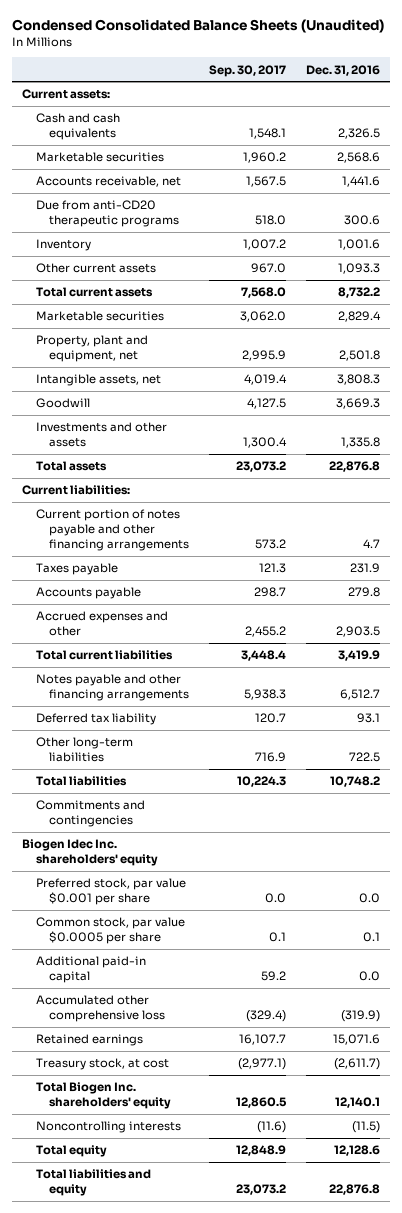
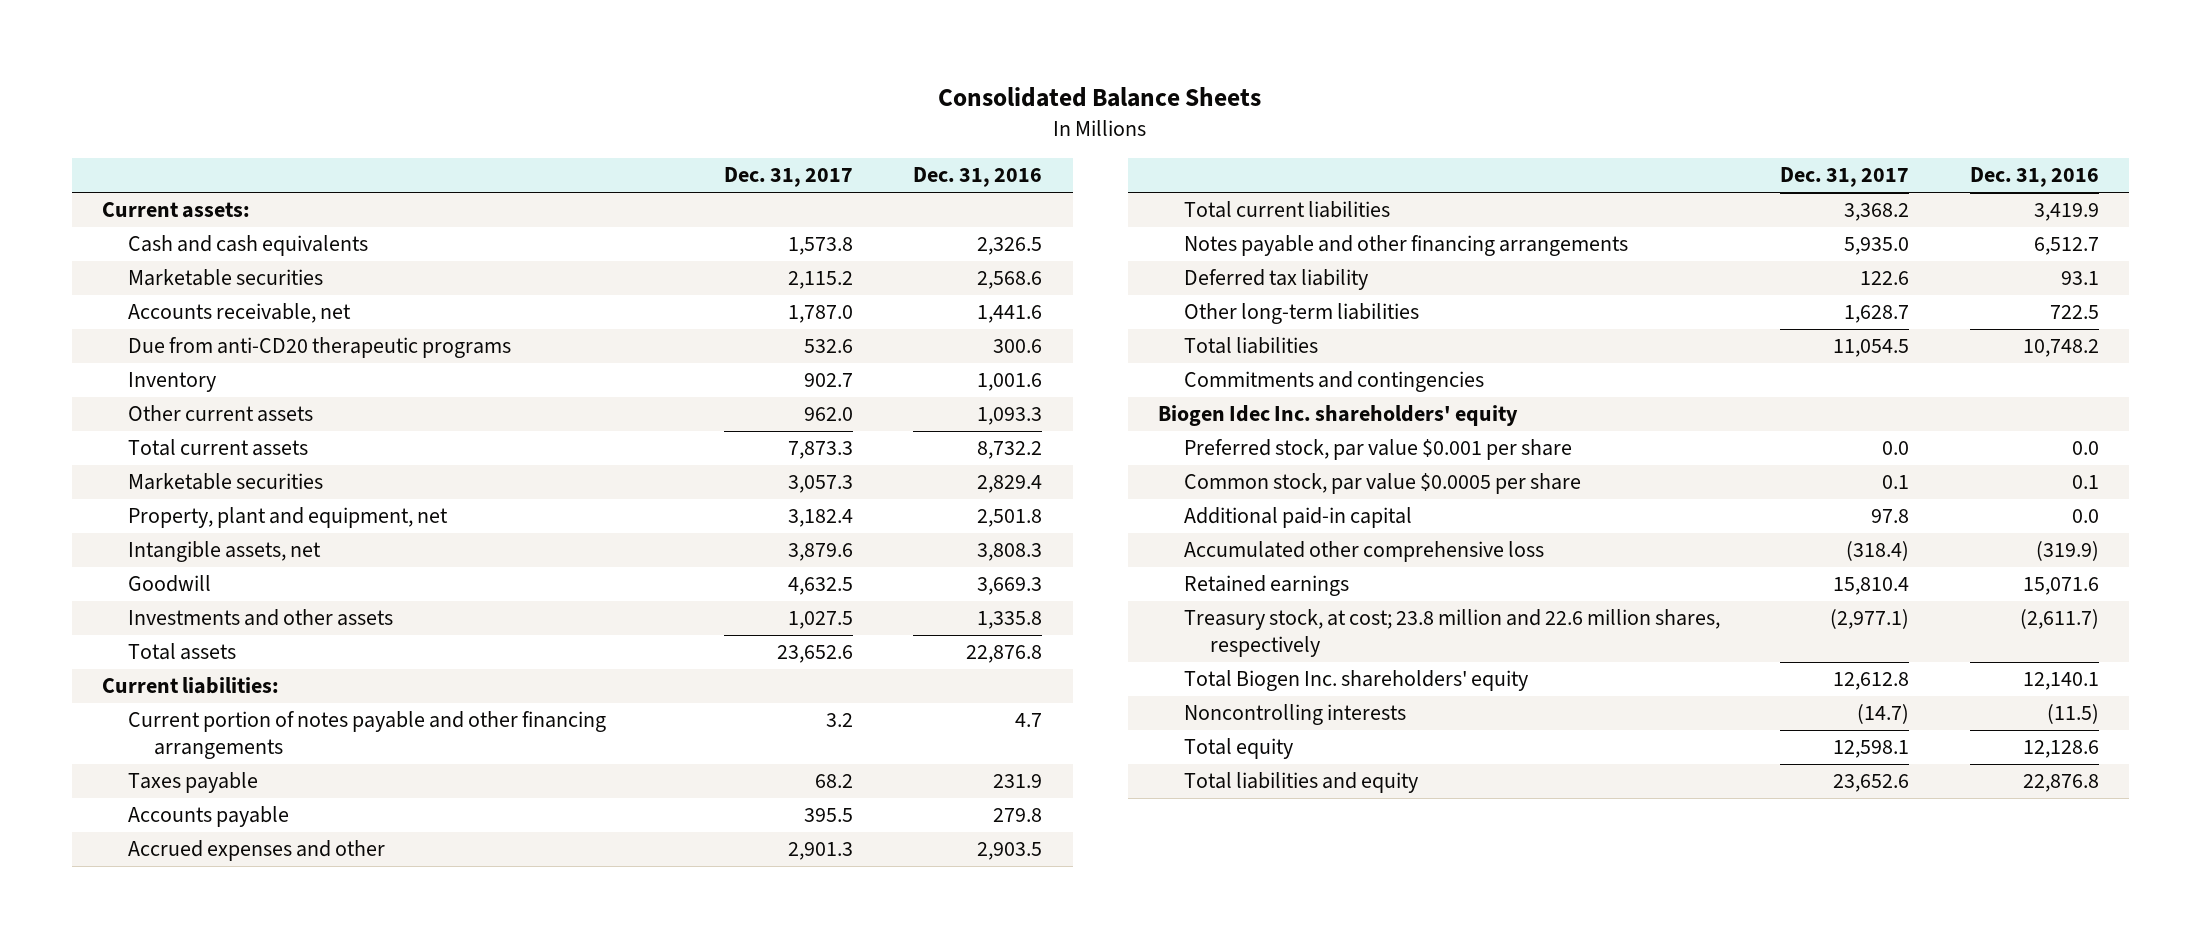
[12,19,385,34] Condensed Consolidated Balance Sheets (Unaudited) -> [938,87,1262,108] Consolidated Balance Sheets
[209,64,287,77] Sep. 30, 2017 -> none
none -> [724,167,854,188] Dec. 31, 2017
[35,1058,169,1071] Treasury stock, at cost -> [1184,609,1721,658] Treasury stock, at cost; 23.8 million and 22.6 million shares, respectively

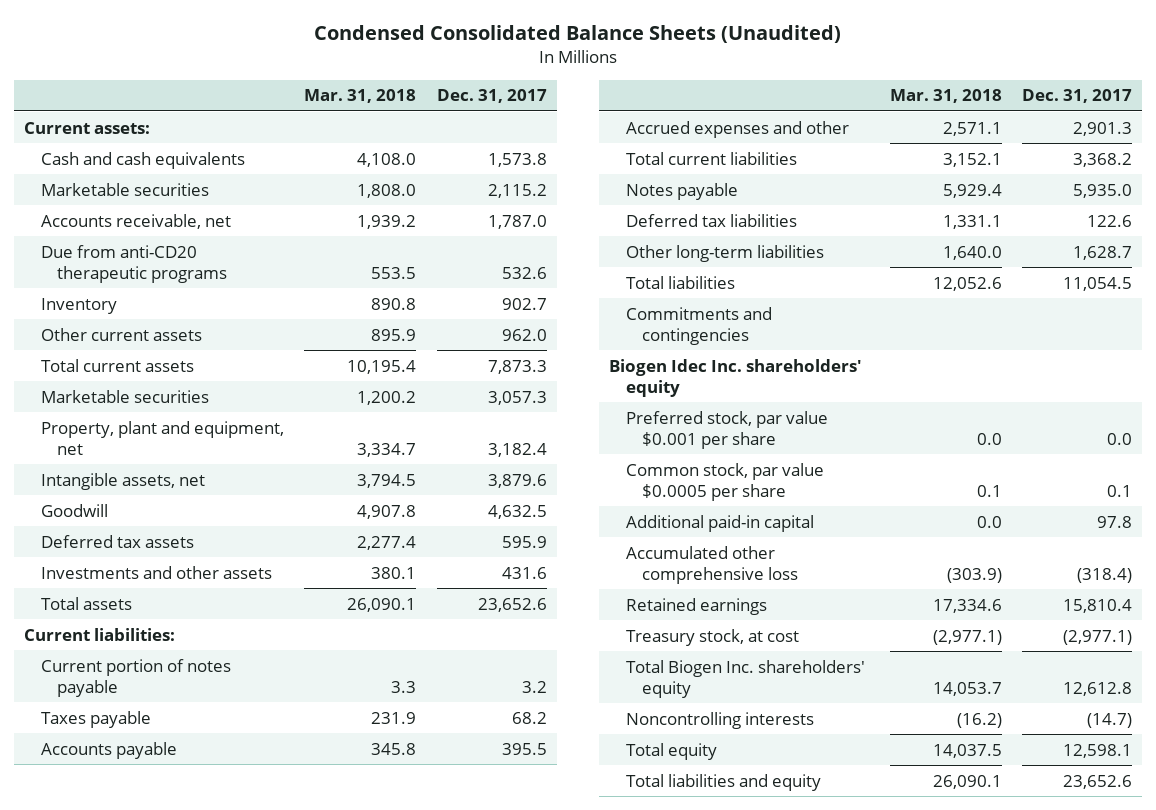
[938,87,1262,108] Consolidated Balance Sheets -> [314,25,842,44] Condensed Consolidated Balance Sheets (Unaudited)
[913,167,1043,188] Dec. 31, 2016 -> none
none -> [304,89,417,104] Mar. 31, 2018
none -> [40,534,194,548] Deferred tax assets
[788,611,854,630] 1,027.5 -> [501,566,547,579] 431.6
[128,711,607,760] Current portion of notes payable and other financing arrangements -> [40,658,231,697] Current portion of notes payable
[1184,235,1629,257] Notes payable and other financing arrangements -> [625,182,738,200] Notes payable
[1184,269,1369,291] Deferred tax liability -> [625,213,797,227] Deferred tax liabilities
[1184,609,1721,658] Treasury stock, at cost; 23.8 million and 22.6 million shares, respectively -> [625,628,799,646] Treasury stock, at cost

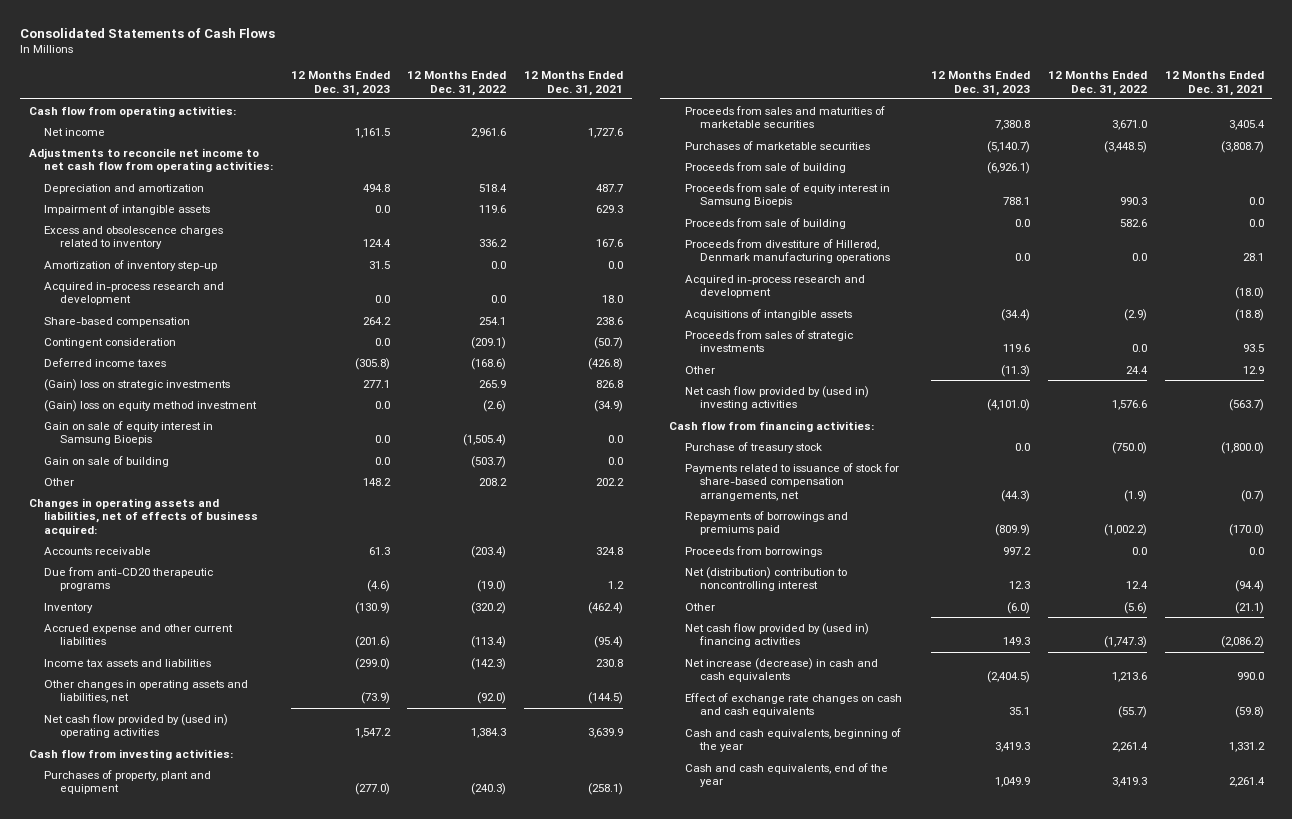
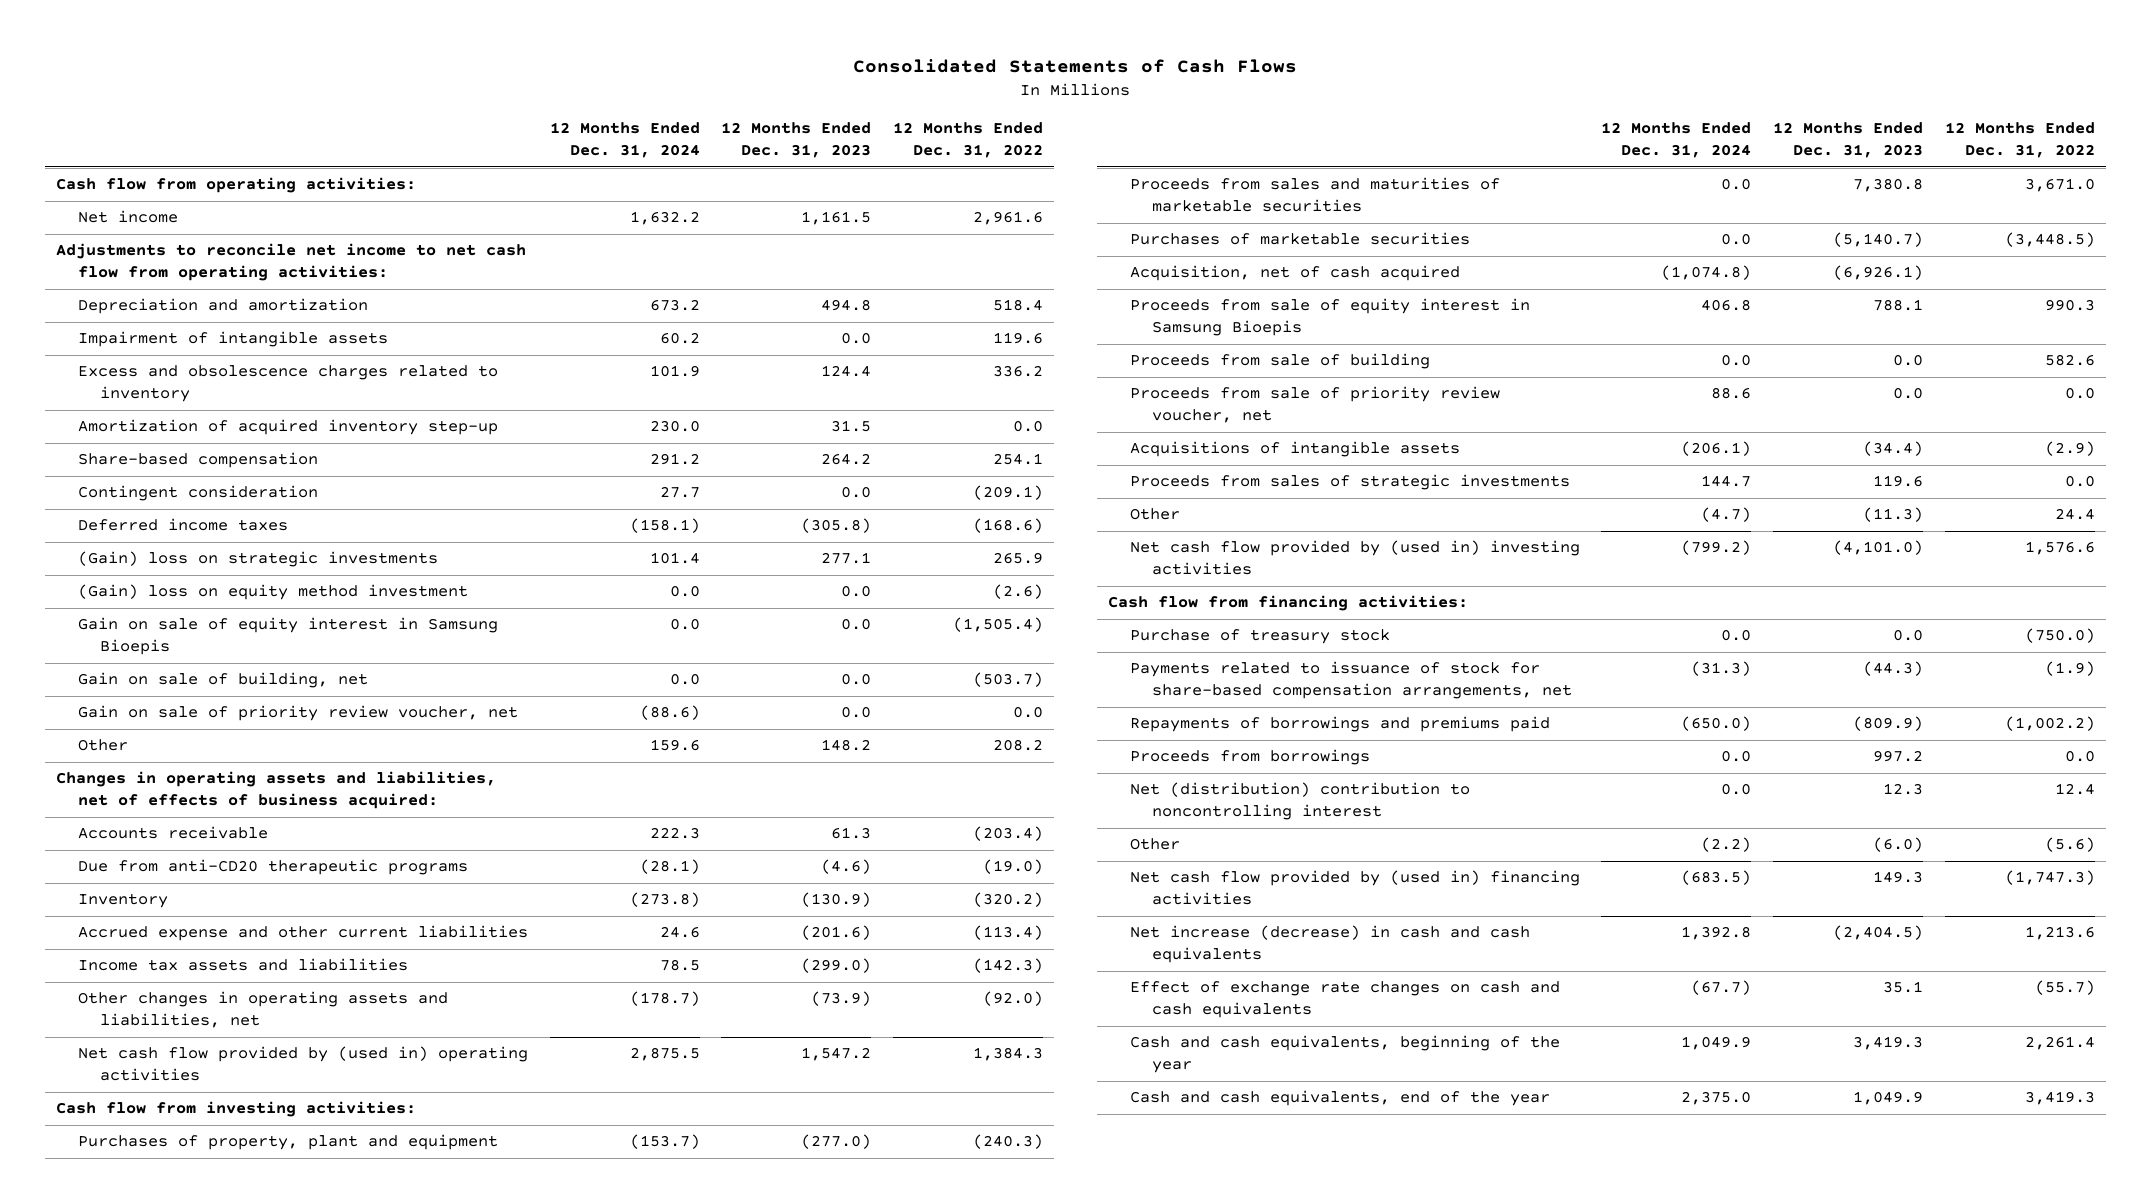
[523,70,623,96] 12 Months Ended Dec. 31, 2021 -> none
none -> [549,122,700,159] 12 Months Ended Dec. 31, 2024
[44,281,225,306] Acquired in-process research and development -> none
[44,259,218,271] Amortization of inventory step-up -> [78,419,499,436] Amortization of acquired inventory step-up
[44,455,170,467] Gain on sale of building -> [78,672,369,689] Gain on sale of building, net
none -> [78,705,519,722] Gain on sale of priority review voucher, net
[684,161,846,173] Proceeds from sale of building -> [1129,265,1460,282] Acquisition, net of cash acquired
[684,274,865,299] Acquired in-process research and development -> none
[684,238,891,264] Proceeds from divestiture of Hillerød, Denmark manufacturing operations -> [1129,386,1500,424] Proceeds from sale of priority review voucher, net

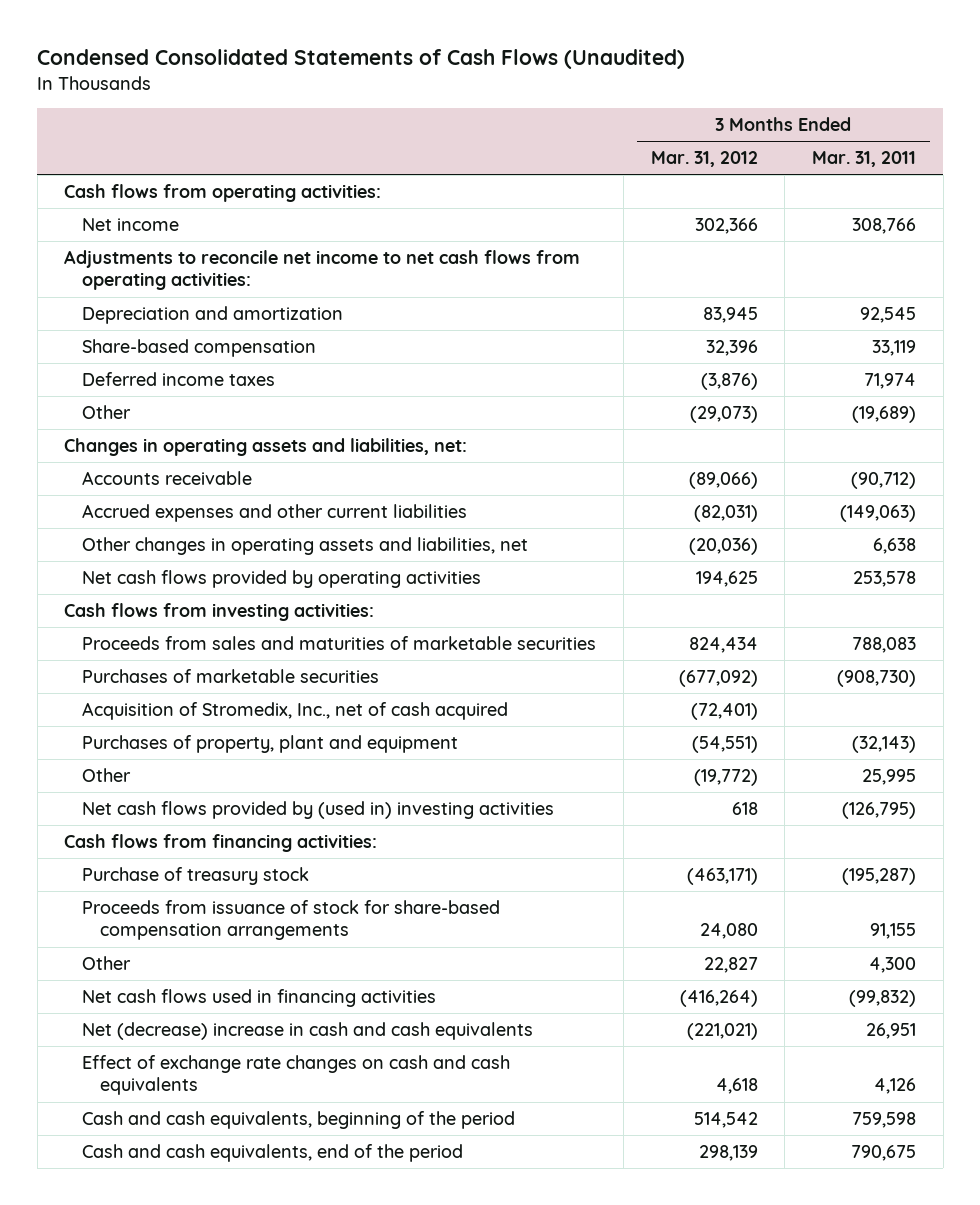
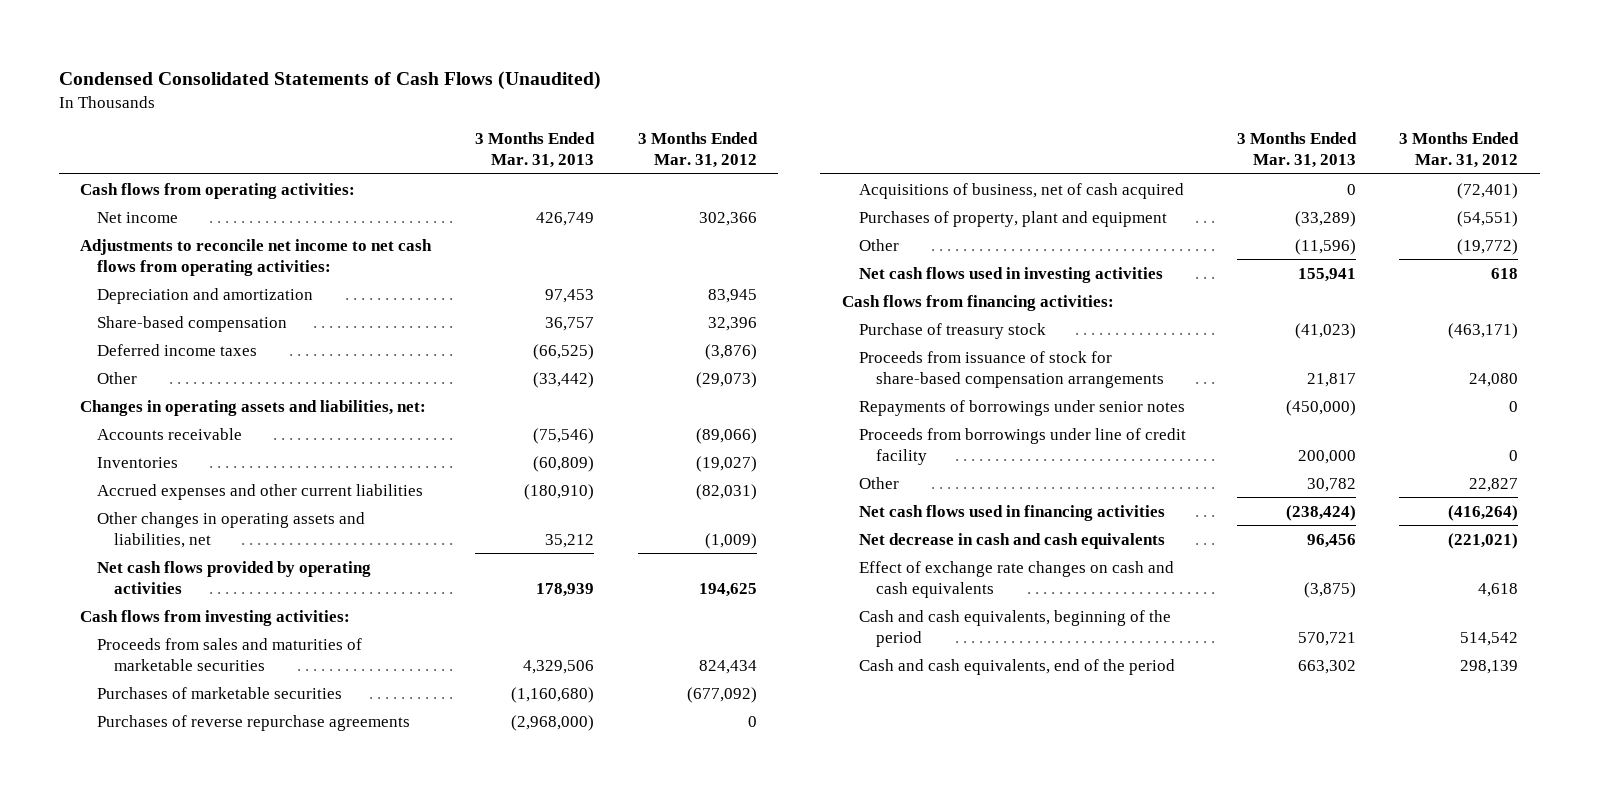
[812,151,917,168] Mar. 31, 2011 -> none
none -> [475,132,596,169] 3 Months Ended Mar. 31, 2013
none -> [97,456,179,468] Inventories
[688,538,758,556] (20,036) -> [704,532,757,549] (1,009)
none -> [97,714,411,731] Purchases of reverse repurchase agreements
[82,702,509,721] Acquisition of Stromedix, Inc., net of cash acquired -> [859,182,1185,199] Acquisitions of business, net of cash acquired
[82,801,555,820] Net cash flows provided by (used in) investing activities -> [859,266,1164,283] Net cash flows used in investing activities
none -> [859,399,1186,416] Repayments of borrowings under senior notes
none -> [859,427,1187,465] Proceeds from borrowings under line of credit facility
[82,1022,534,1041] Net (decrease) increase in cash and cash equivalents -> [859,532,1166,549] Net decrease in cash and cash equivalents

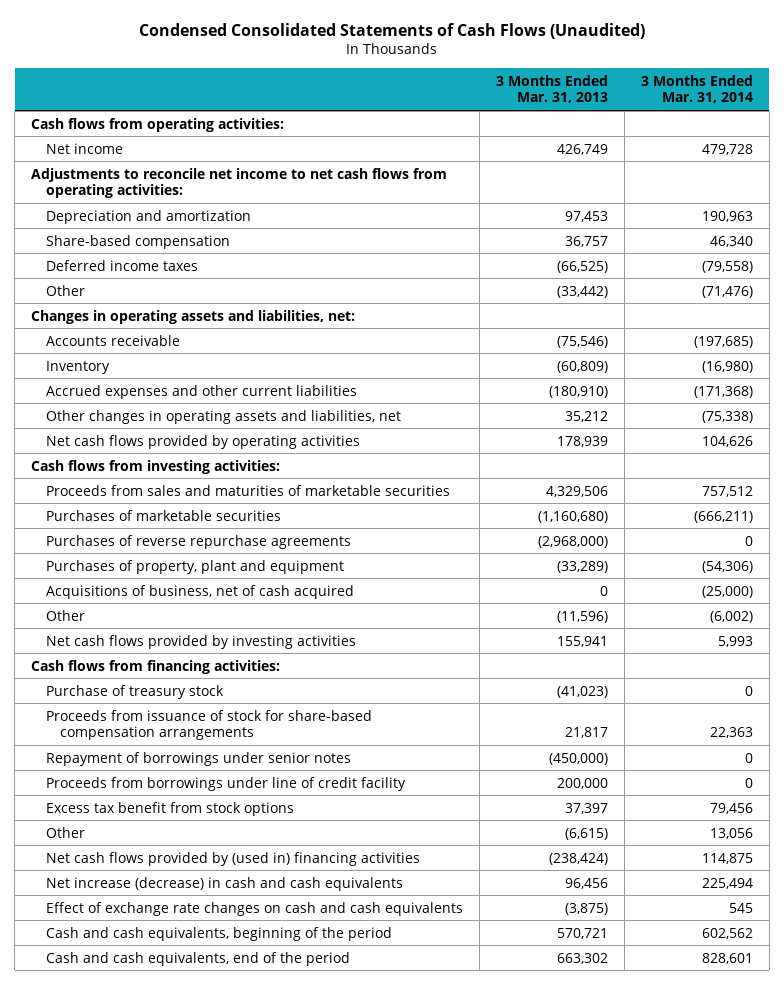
[637,132,758,169] 3 Months Ended Mar. 31, 2012 -> none
none -> [640,74,753,104] 3 Months Ended Mar. 31, 2014
[97,456,179,468] Inventories -> [45,360,110,374] Inventory
[859,182,1185,199] Acquisitions of business, net of cash acquired -> [45,584,354,599] Acquisitions of business, net of cash acquired
[859,266,1164,283] Net cash flows used in investing activities -> [45,634,356,649] Net cash flows provided by investing activities
[859,399,1186,416] Repayments of borrowings under senior notes -> [45,751,351,766] Repayment of borrowings under senior notes
none -> [45,801,294,816] Excess tax benefit from stock options
[1306,477,1356,492] 30,782 -> [564,827,608,840] (6,615)
[859,504,1166,521] Net cash flows used in financing activities -> [45,851,420,866] Net cash flows provided by (used in) financing activities
[859,532,1166,549] Net decrease in cash and cash equivalents -> [45,876,403,891] Net increase (decrease) in cash and cash equivalents

